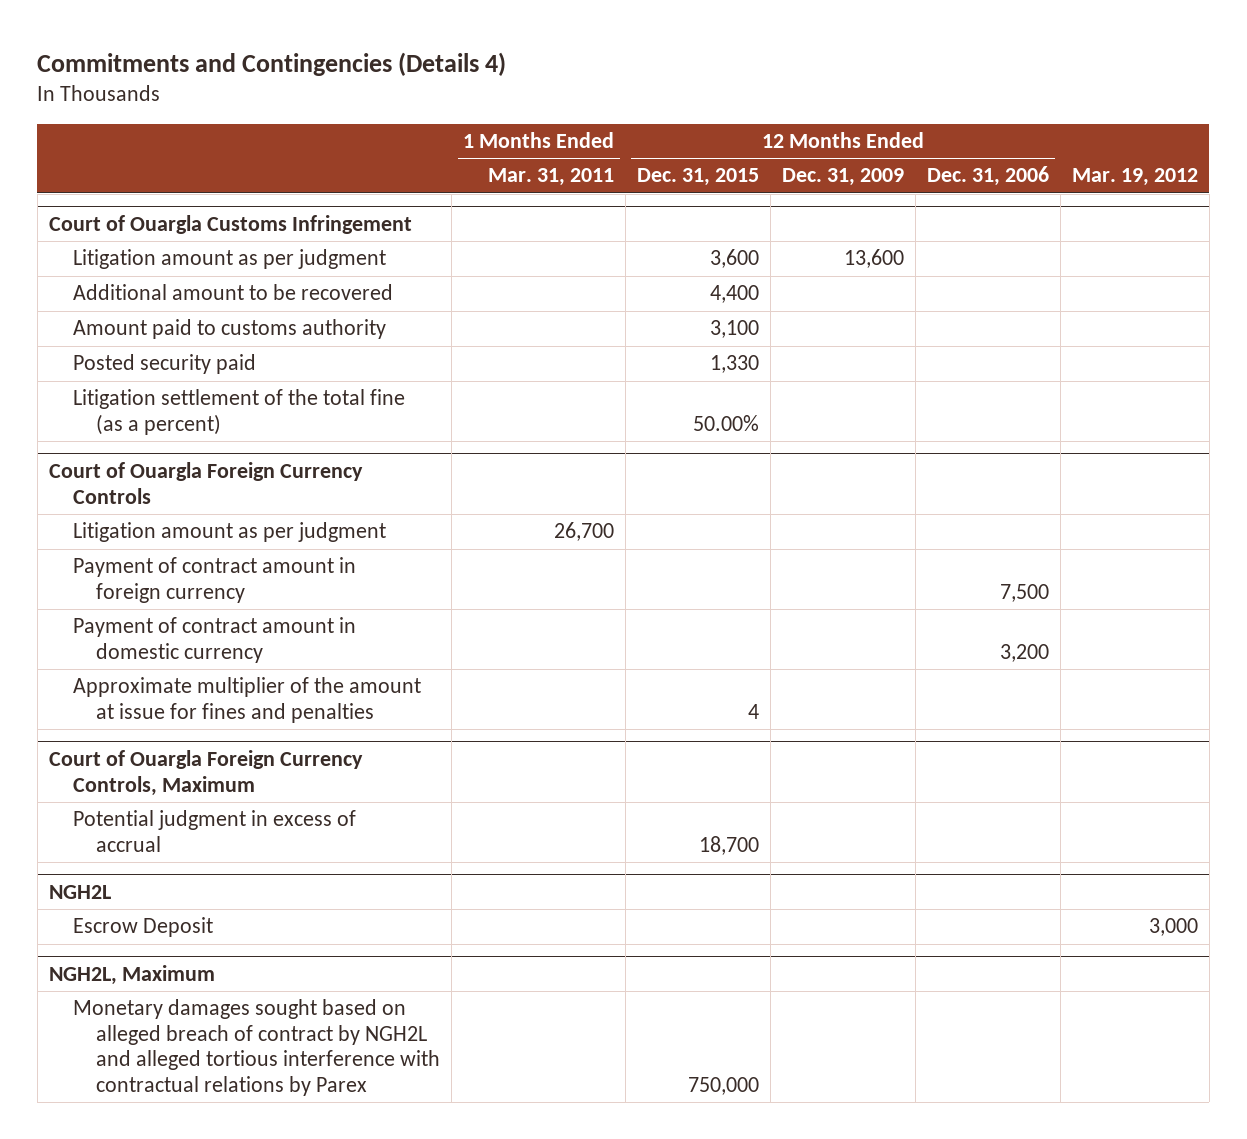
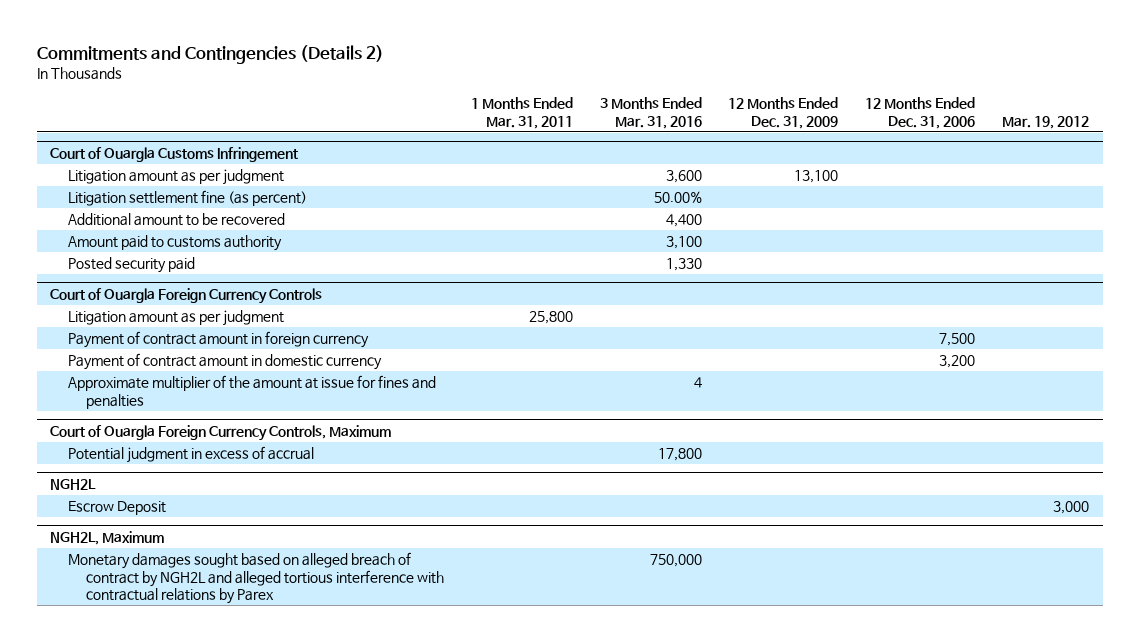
[37,51,507,76] Commitments and Contingencies (Details 4) -> [36,44,384,64] Commitments and Contingencies (Details 2)
[637,168,760,187] Dec. 31, 2015 -> none
none -> [599,97,702,129] 3 Months Ended Mar. 31, 2016
[844,249,905,269] 13,600 -> [794,170,839,184] 13,100
none -> [67,190,307,207] Litigation settlement fine (as percent)
[72,389,405,435] Litigation settlement of the total fine (as a percent) -> none
[554,522,615,542] 26,700 -> [528,311,573,325] 25,800

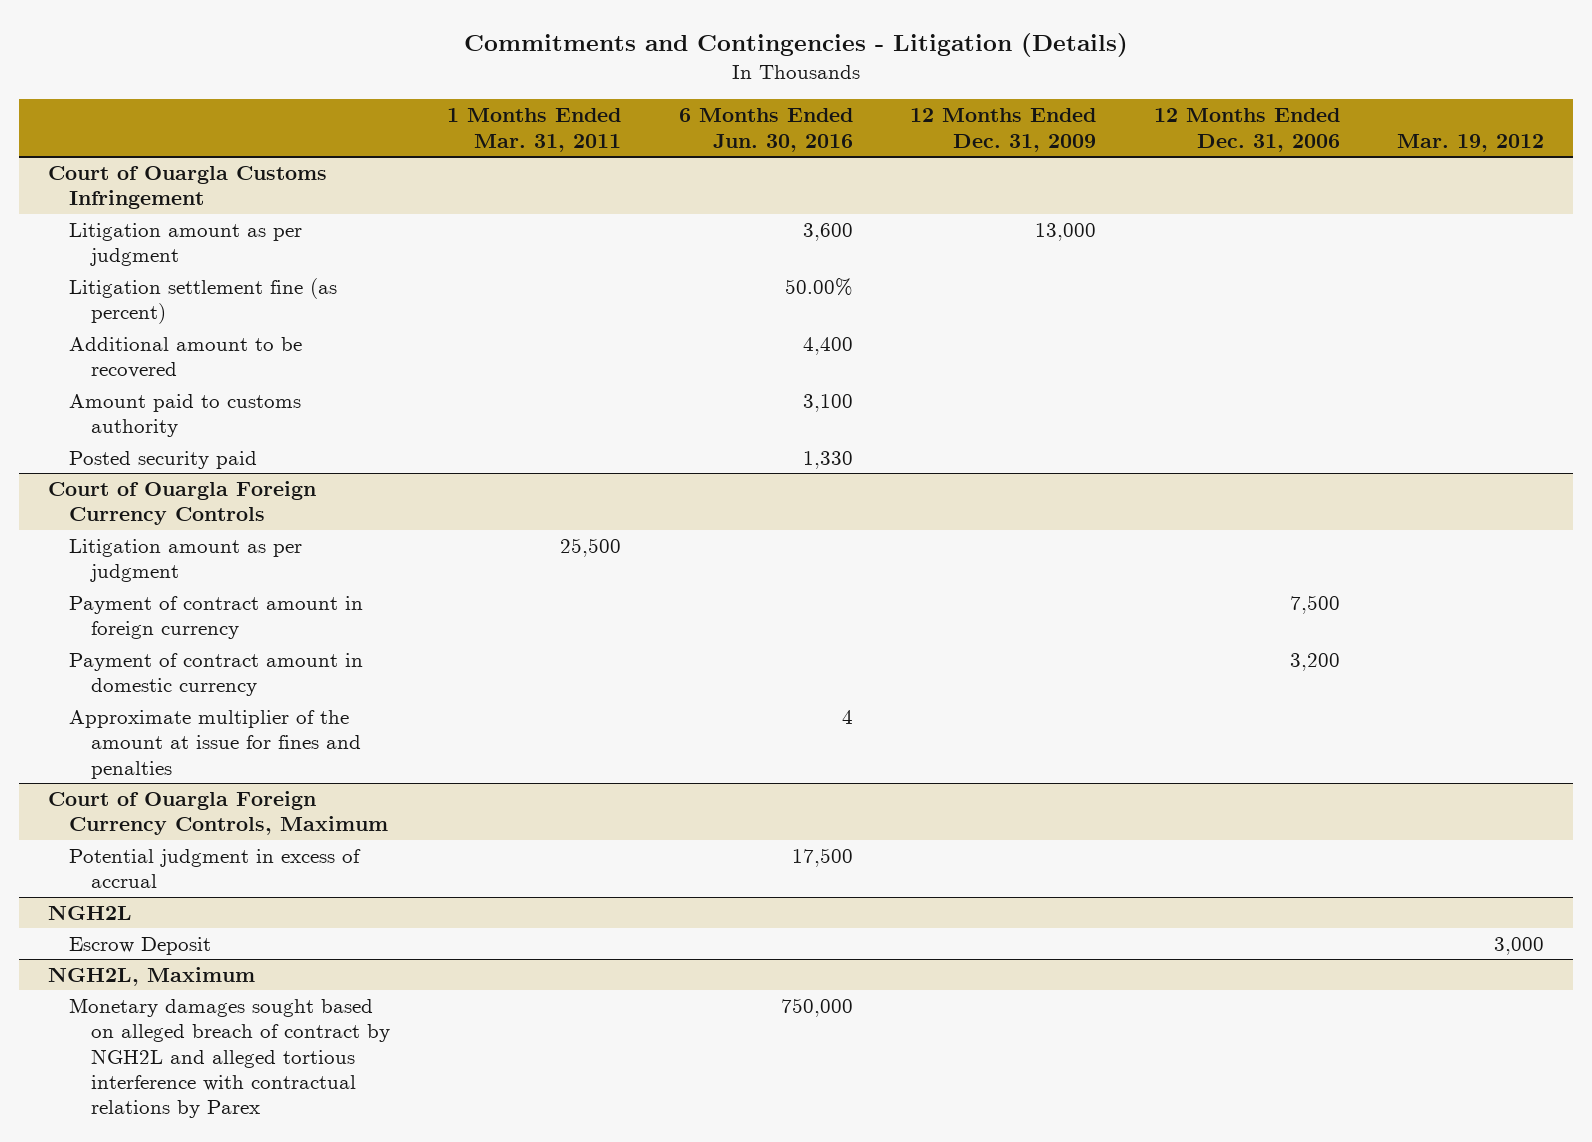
[36,44,384,64] Commitments and Contingencies (Details 2) -> [463,32,1128,57] Commitments and Contingencies - Litigation (Details)
[599,97,702,129] 3 Months Ended Mar. 31, 2016 -> none
none -> [678,108,853,152] 6 Months Ended Jun. 30, 2016
[794,170,839,184] 13,100 -> [1035,222,1097,241] 13,000
[528,311,573,325] 25,800 -> [560,537,622,557] 25,500

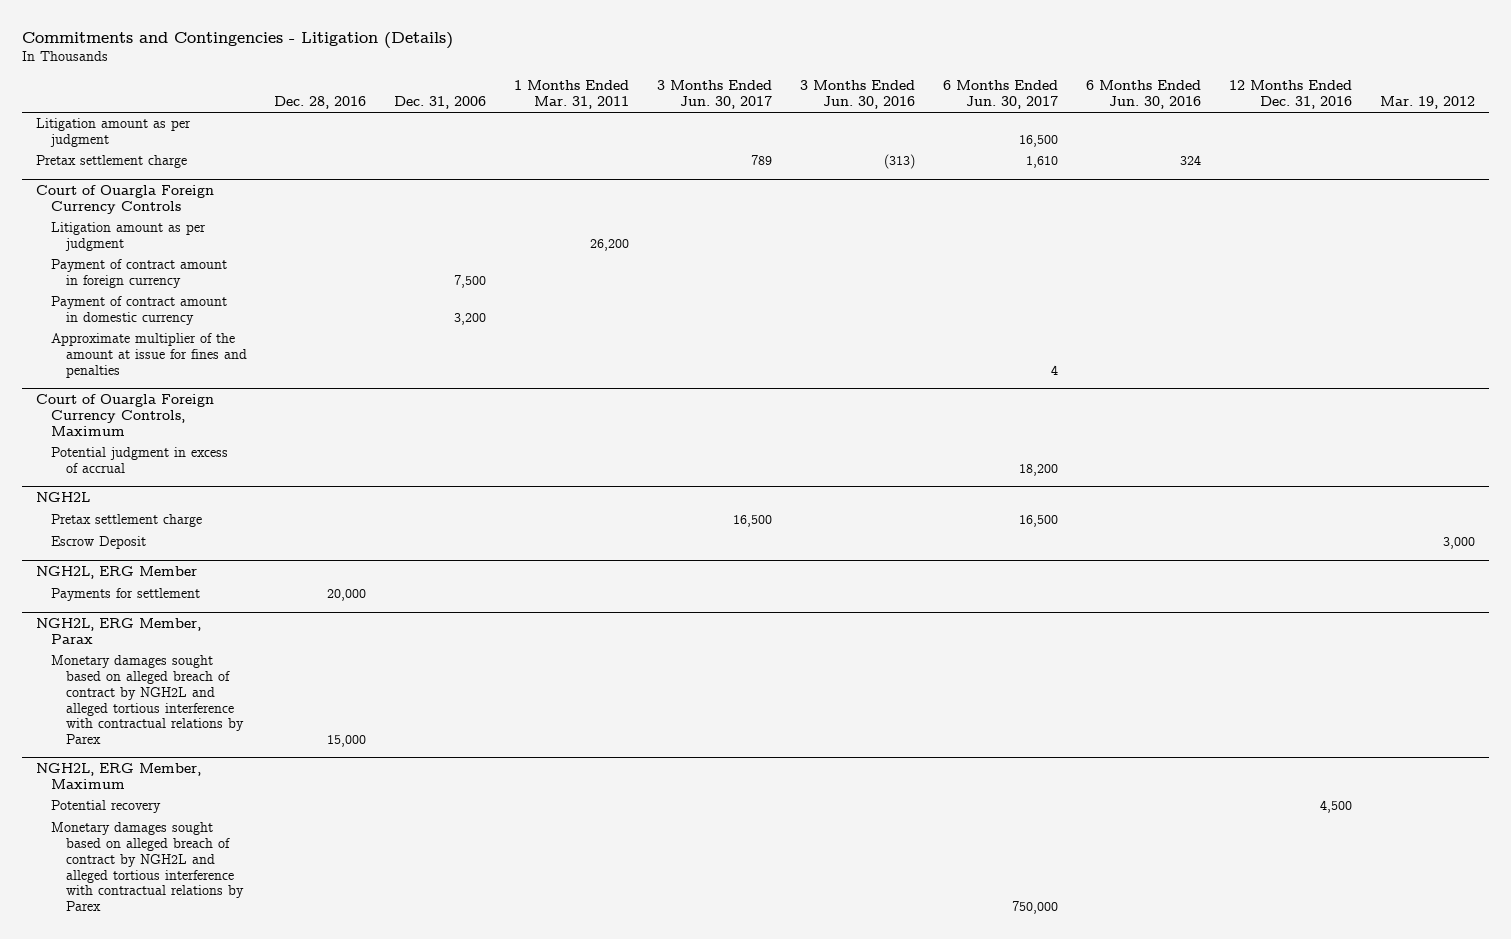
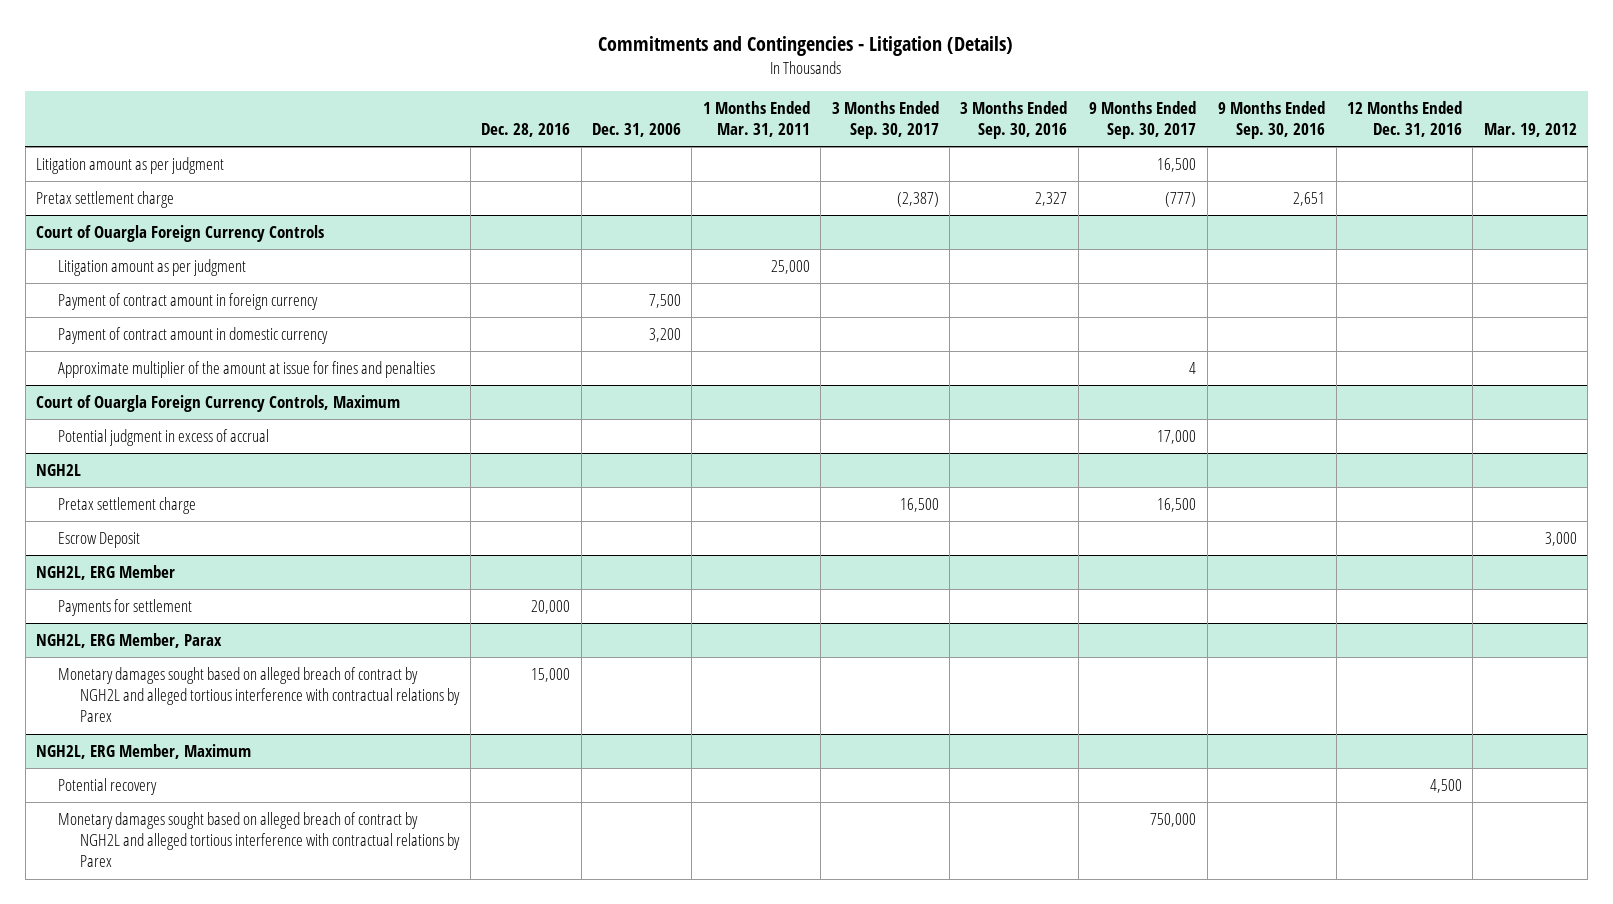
[657,80,773,110] 3 Months Ended Jun. 30, 2017 -> none
[800,80,916,110] 3 Months Ended Jun. 30, 2016 -> none
[942,80,1058,110] 6 Months Ended Jun. 30, 2017 -> none
[1085,80,1201,110] 6 Months Ended Jun. 30, 2016 -> none
none -> [831,100,939,139] 3 Months Ended Sep. 30, 2017
none -> [960,100,1068,139] 3 Months Ended Sep. 30, 2016
none -> [1089,100,1197,139] 9 Months Ended Sep. 30, 2017
none -> [1218,100,1326,139] 9 Months Ended Sep. 30, 2016
[590,239,630,252] 26,200 -> [770,260,810,275] 25,000

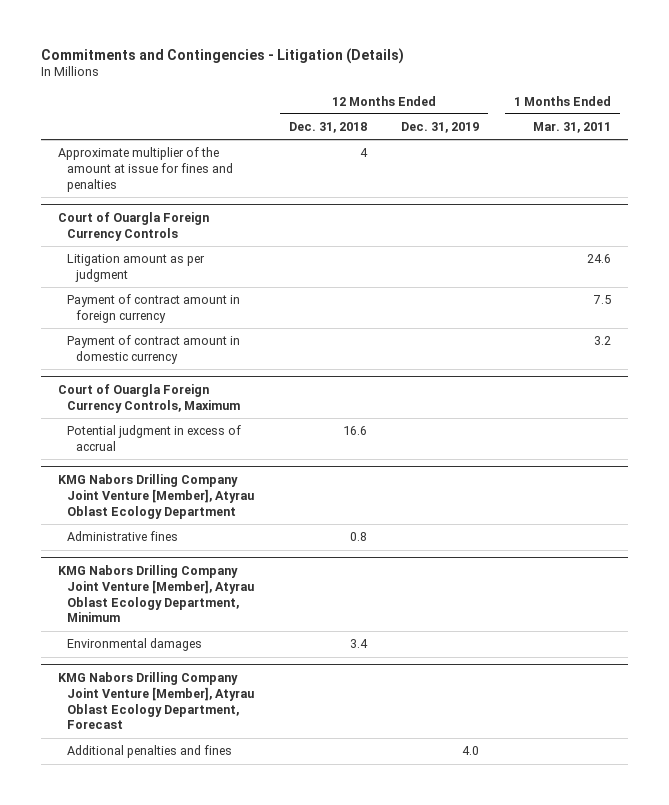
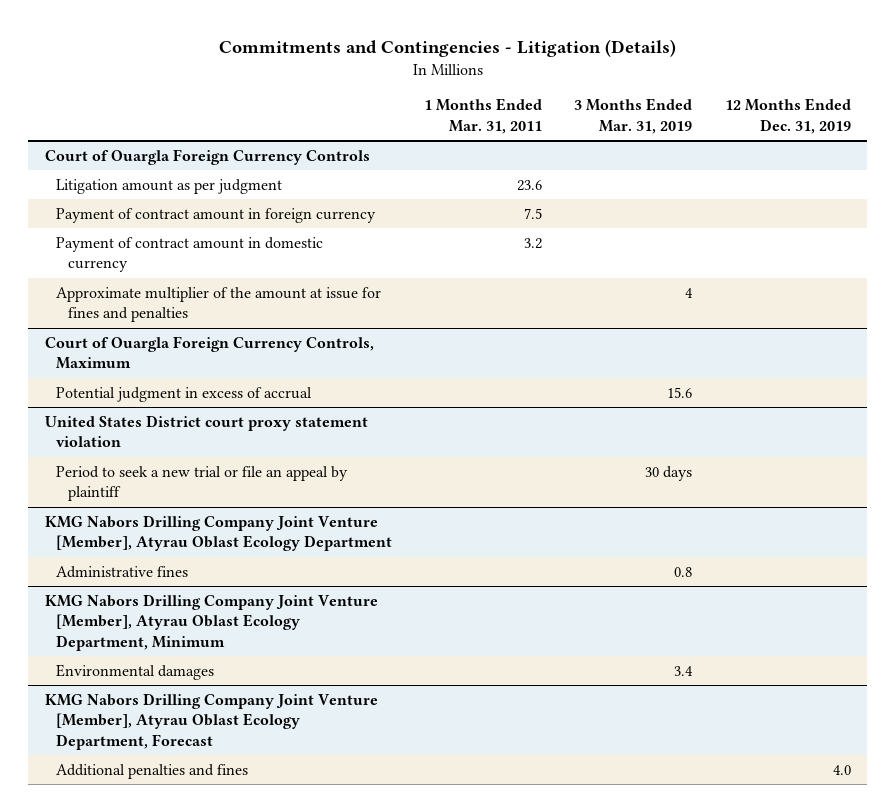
[288,122,367,134] Dec. 31, 2018 -> none
none -> [574,98,693,134] 3 Months Ended Mar. 31, 2019
[57,147,233,192] Approximate multiplier of the amount at issue for fines and penalties -> none
[587,254,612,264] 24.6 -> [517,179,543,191] 23.6
none -> [56,286,382,323] Approximate multiplier of the amount at issue for fines and penalties
none -> [44,414,368,448] United States District court proxy statement violation
none -> [56,465,349,502] Period to seek a new trial or file an appeal by plaintiff

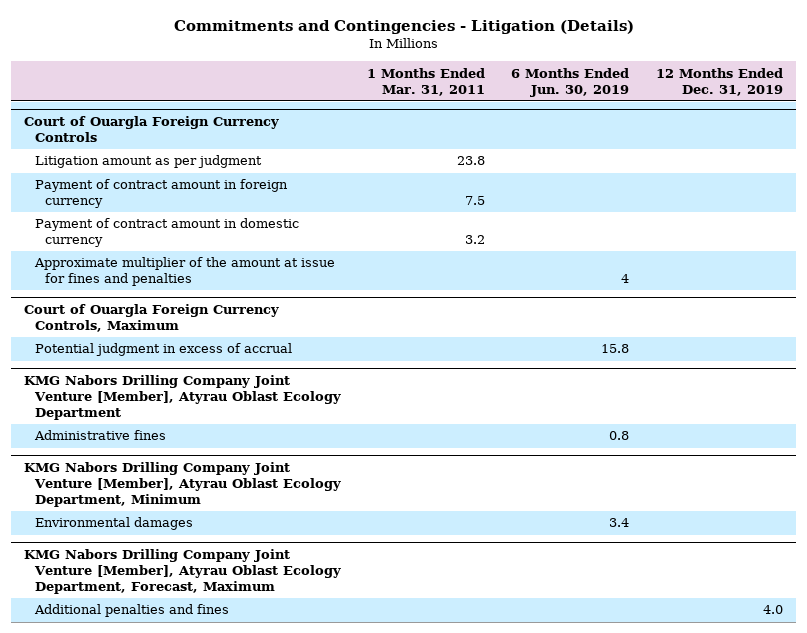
[574,98,693,134] 3 Months Ended Mar. 31, 2019 -> none
none -> [511,67,630,97] 6 Months Ended Jun. 30, 2019
[517,179,543,191] 23.6 -> [457,156,486,166] 23.8
[44,414,368,448] United States District court proxy statement violation -> none
[56,465,349,502] Period to seek a new trial or file an appeal by plaintiff -> none
[44,692,378,750] KMG Nabors Drilling Company Joint Venture [Member], Atyrau Oblast Ecology Department, Forecast -> [24,549,341,594] KMG Nabors Drilling Company Joint Venture [Member], Atyrau Oblast Ecology Department, Forecast, Maximum

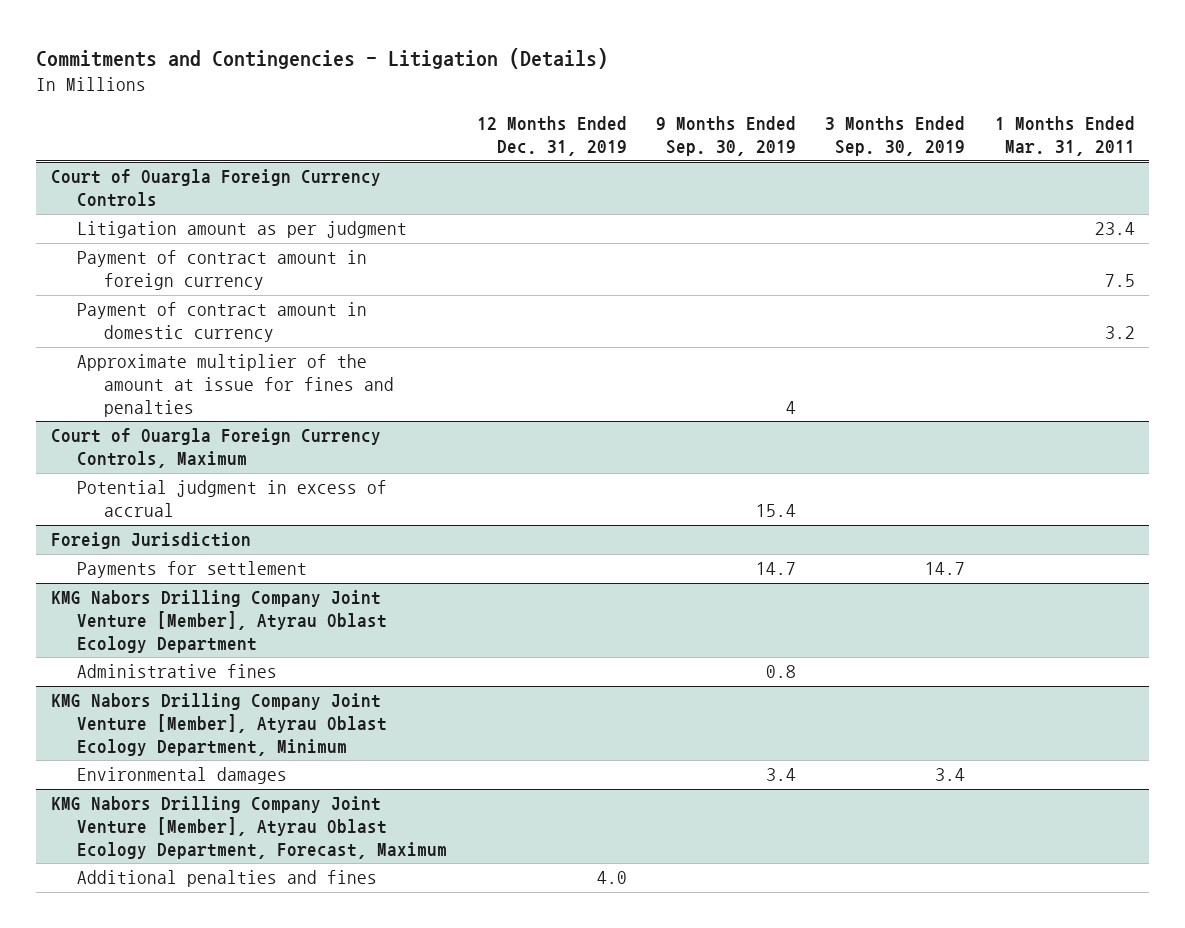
[511,67,630,97] 6 Months Ended Jun. 30, 2019 -> none
none -> [656,116,797,157] 9 Months Ended Sep. 30, 2019
none -> [825,116,966,157] 3 Months Ended Sep. 30, 2019
[457,156,486,166] 23.8 -> [1094,222,1135,236] 23.4
none -> [50,532,251,550] Foreign Jurisdiction
none -> [77,561,308,579] Payments for settlement

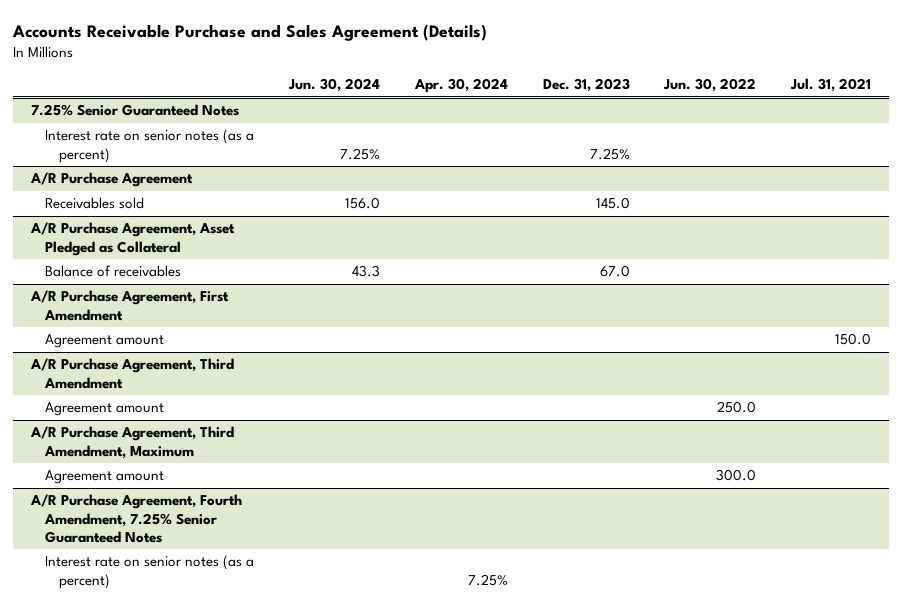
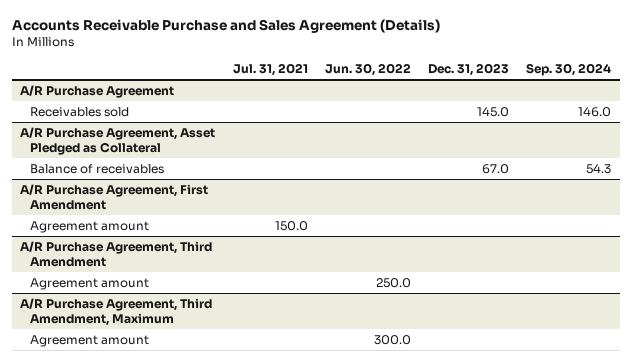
[287,78,380,93] Jun. 30, 2024 -> none
[413,78,508,94] Apr. 30, 2024 -> none
none -> [526,63,612,77] Sep. 30, 2024
[30,104,239,117] 7.25% Senior Guaranteed Notes -> none
[45,129,255,163] Interest rate on senior notes (as a percent) -> none
[29,494,242,543] A/R Purchase Agreement, Fourth Amendment, 7.25% Senior Guaranteed Notes -> none
[45,555,255,589] Interest rate on senior notes (as a percent) -> none

